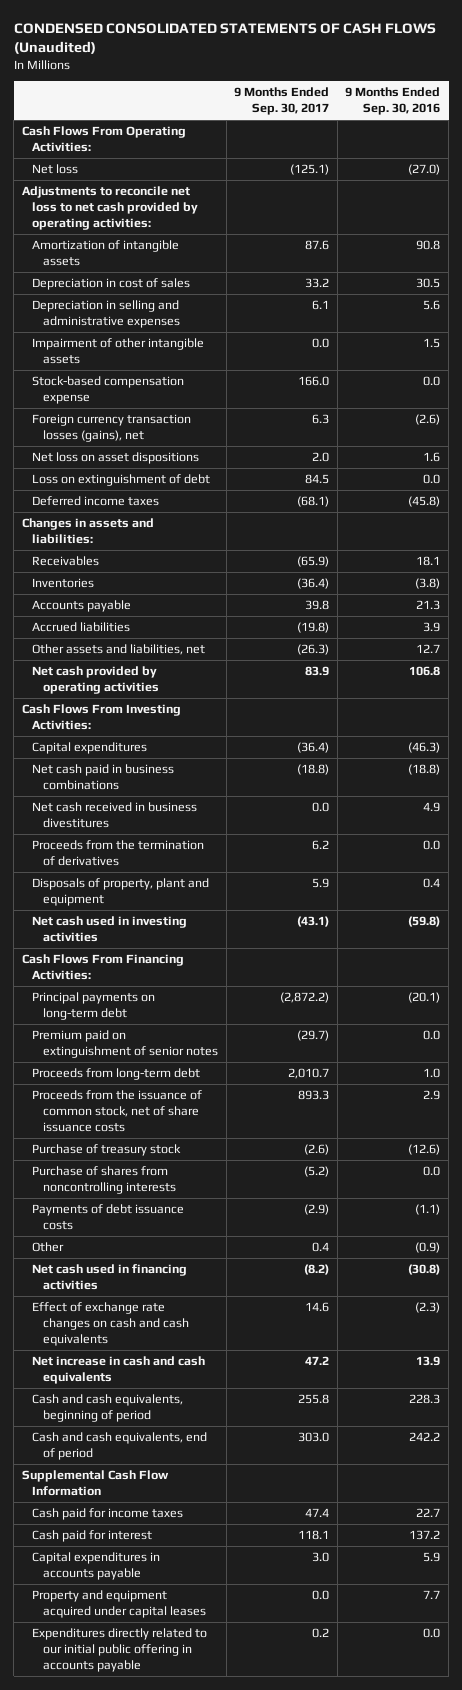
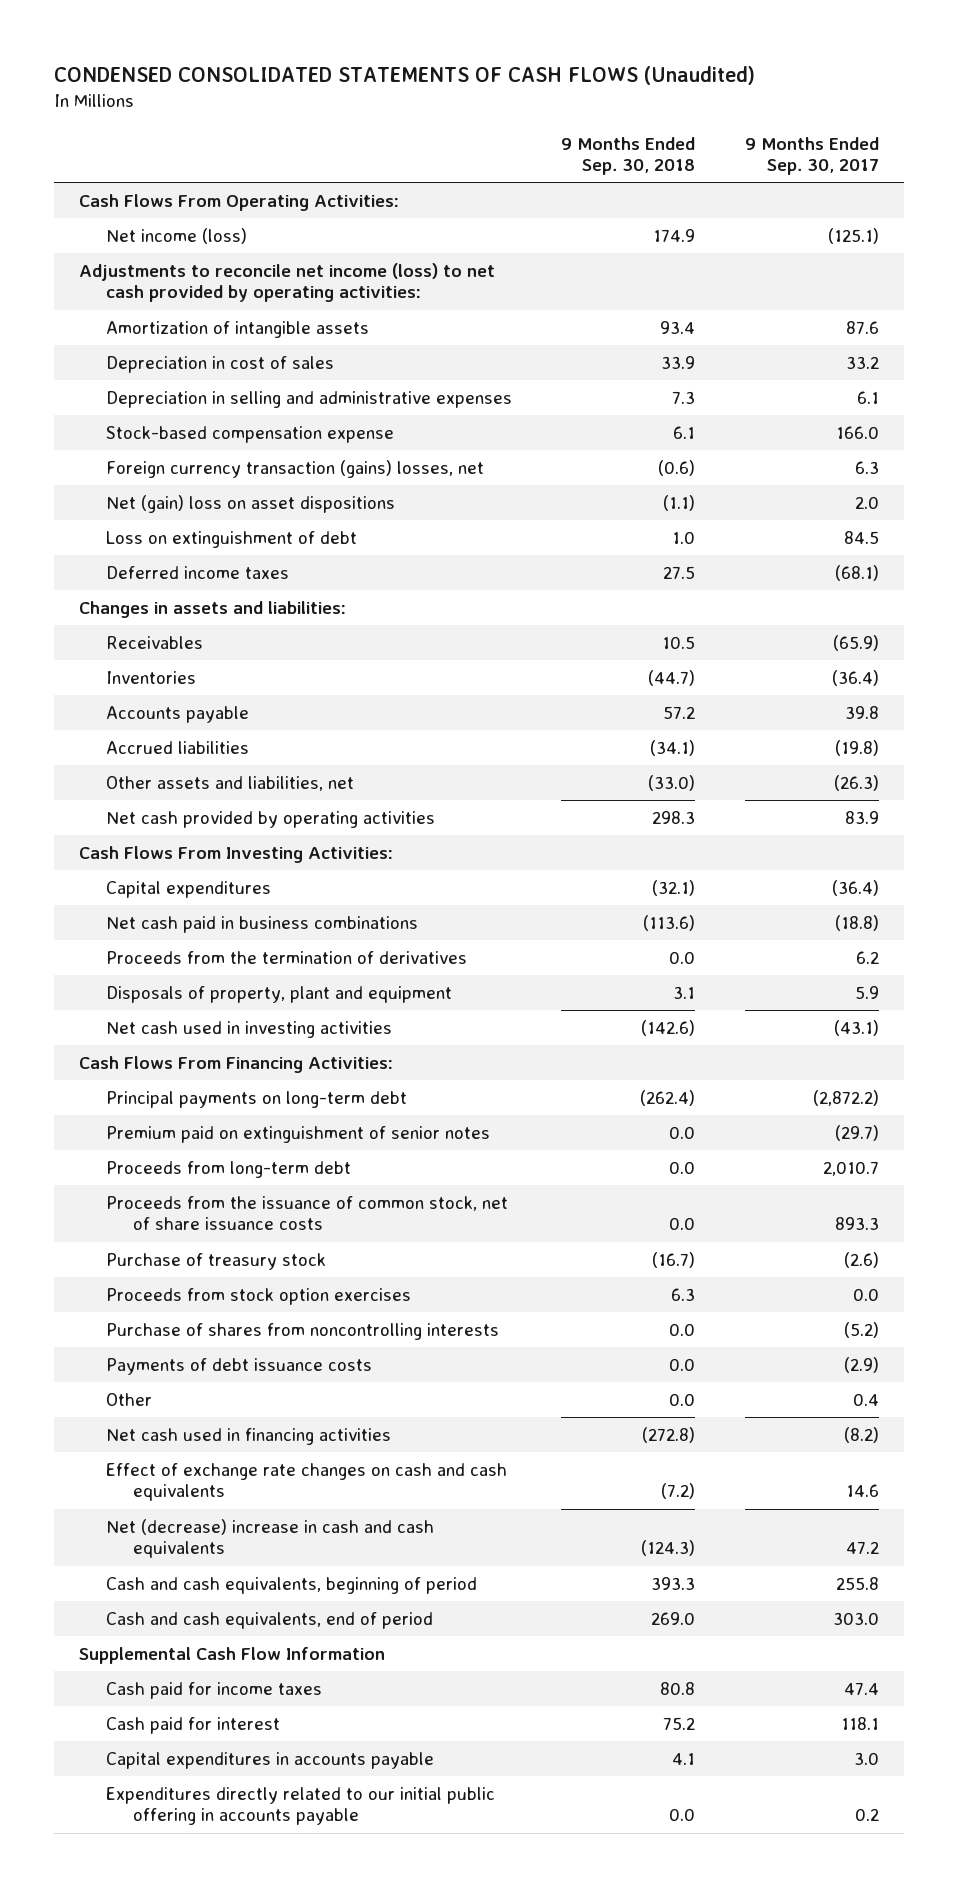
[345,87,441,116] 9 Months Ended Sep. 30, 2016 -> none
none -> [561,136,696,176] 9 Months Ended Sep. 30, 2018
[32,164,79,175] Net loss -> [106,227,248,244] Net income (loss)
[21,186,199,230] Adjustments to reconcile net loss to net cash provided by operating activities: -> [78,262,495,303] Adjustments to reconcile net income (loss) to net cash provided by operating activities:
[32,338,205,364] Impairment of other intangible assets -> none
[32,414,192,442] Foreign currency transaction losses (gains), net -> [106,459,485,478] Foreign currency transaction (gains) losses, net
[32,452,200,465] Net loss on asset dispositions -> [106,494,396,513] Net (gain) loss on asset dispositions
[32,802,198,828] Net cash received in business divestitures -> none
none -> [106,1287,412,1305] Proceeds from stock option exercises
[32,1356,206,1384] Net increase in cash and cash equivalents -> [106,1518,435,1559] Net (decrease) increase in cash and cash equivalents
[32,1590,206,1618] Property and equipment acquired under capital leases -> none

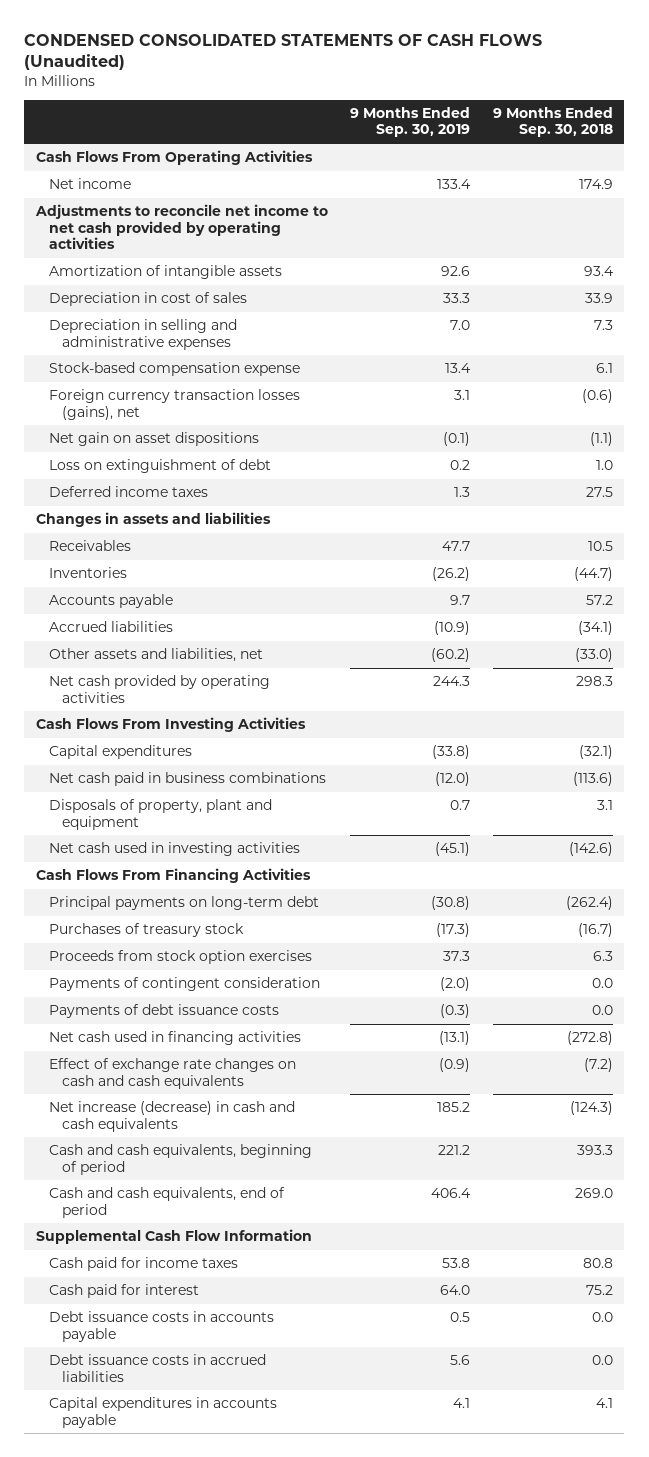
[744,136,879,176] 9 Months Ended Sep. 30, 2017 -> none
none -> [350,106,471,138] 9 Months Ended Sep. 30, 2019
[78,193,399,211] Cash Flows From Operating Activities: -> [35,150,313,166] Cash Flows From Operating Activities
[106,227,248,244] Net income (loss) -> [48,178,131,190] Net income
[78,262,495,303] Adjustments to reconcile net income (loss) to net cash provided by operating activities: -> [34,204,328,250] Adjustments to reconcile net income to net cash provided by operating activities
[106,459,485,478] Foreign currency transaction (gains) losses, net -> [48,389,300,420] Foreign currency transaction losses (gains), net
[106,494,396,513] Net (gain) loss on asset dispositions -> [48,432,259,447] Net gain on asset dispositions
[78,600,346,618] Changes in assets and liabilities: -> [35,512,271,528] Changes in assets and liabilities
[78,845,393,863] Cash Flows From Investing Activities: -> [35,717,306,733] Cash Flows From Investing Activities
[106,950,468,964] Proceeds from the termination of derivatives -> none
[78,1055,393,1073] Cash Flows From Financing Activities: -> [35,868,311,884] Cash Flows From Financing Activities
[106,1125,491,1143] Premium paid on extinguishment of senior notes -> none
[106,1160,352,1178] Proceeds from long-term debt -> none
[106,1195,509,1231] Proceeds from the issuance of common stock, net of share issuance costs -> none
[106,1252,327,1270] Purchase of treasury stock -> [48,923,244,938] Purchases of treasury stock
[106,1322,500,1340] Purchase of shares from noncontrolling interests -> none
none -> [48,977,320,992] Payments of contingent consideration
[106,1392,153,1406] Other -> none
[106,1518,435,1559] Net (decrease) increase in cash and cash equivalents -> [48,1101,295,1132] Net increase (decrease) in cash and cash equivalents
none -> [48,1311,274,1342] Debt issuance costs in accounts payable
none -> [48,1354,266,1382] Debt issuance costs in accrued liabilities
[106,1786,496,1826] Expenditures directly related to our initial public offering in accounts payable -> none

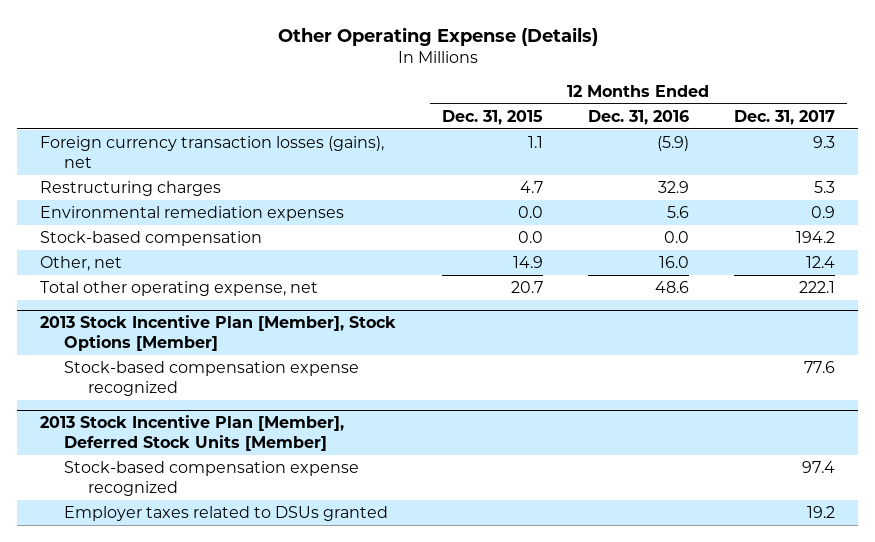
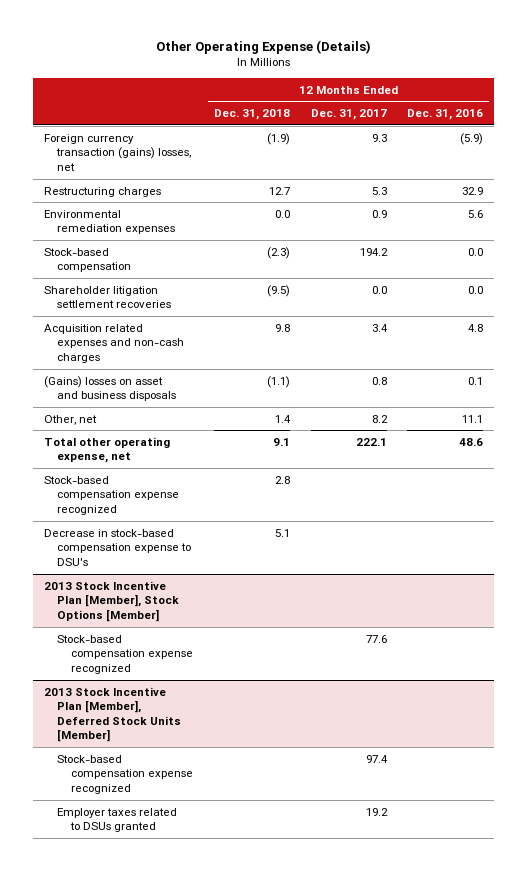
[441,109,543,125] Dec. 31, 2015 -> none
none -> [213,109,290,121] Dec. 31, 2018
[40,136,385,169] Foreign currency transaction losses (gains), net -> [43,133,192,171] Foreign currency transaction (gains) losses, net
none -> [43,285,172,309] Shareholder litigation settlement recoveries
none -> [43,323,185,363] Acquisition related expenses and non-cash charges
none -> [43,375,177,402] (Gains) losses on asset and business disposals
[658,256,689,269] 16.0 -> [462,414,484,423] 11.1
[806,256,836,269] 12.4 -> [371,414,388,423] 8.2
none -> [43,475,180,515] Stock-based compensation expense recognized
none -> [43,528,192,566] Decrease in stock-based compensation expense to DSU's

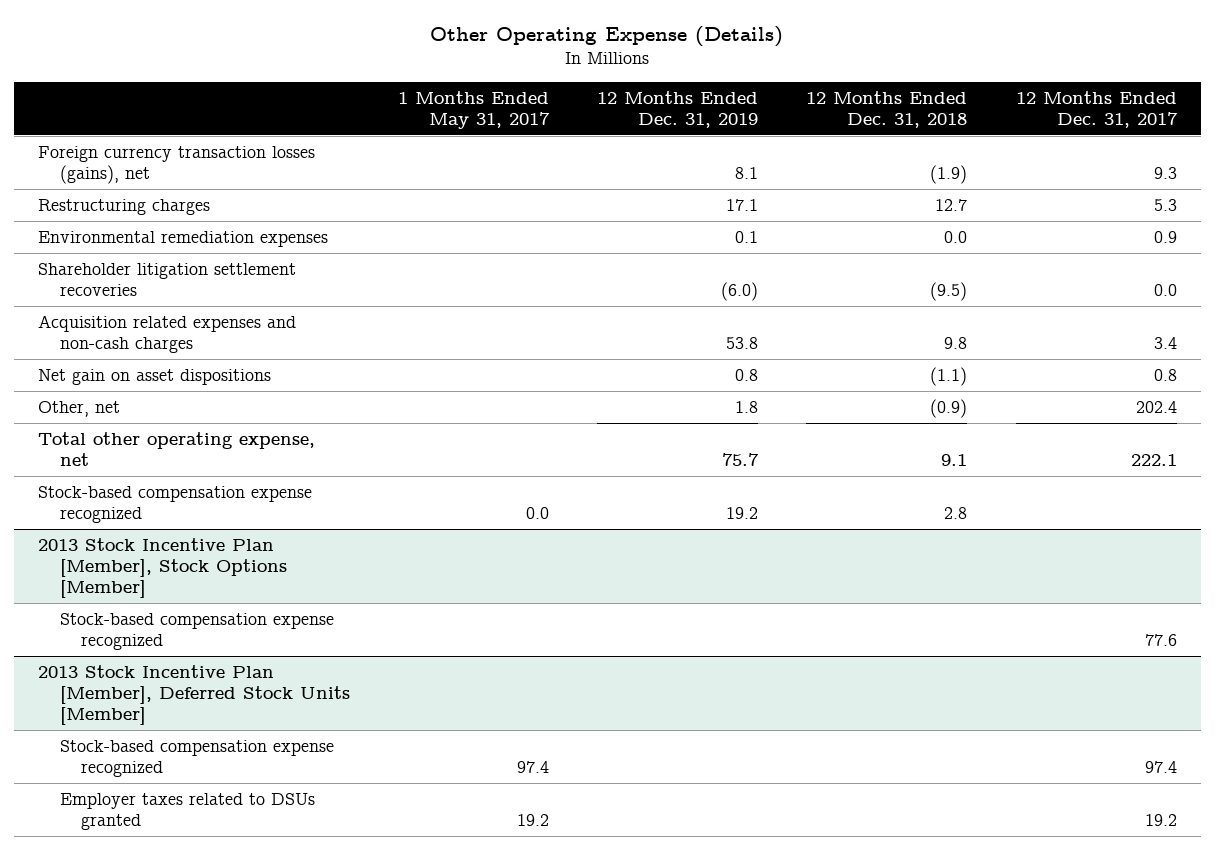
[407,109,484,121] Dec. 31, 2016 -> none
none -> [397,90,550,129] 1 Months Ended May 31, 2017
none -> [597,90,759,128] 12 Months Ended Dec. 31, 2019
[43,133,192,171] Foreign currency transaction (gains) losses, net -> [38,145,316,184] Foreign currency transaction losses (gains), net
[43,247,132,273] Stock-based compensation -> none
[43,375,177,402] (Gains) losses on asset and business disposals -> [38,368,272,385] Net gain on asset dispositions
[274,414,291,423] 1.4 -> [930,398,968,418] (0.9)
[371,414,388,423] 8.2 -> [1135,400,1177,413] 202.4
[43,528,192,566] Decrease in stock-based compensation expense to DSU's -> none

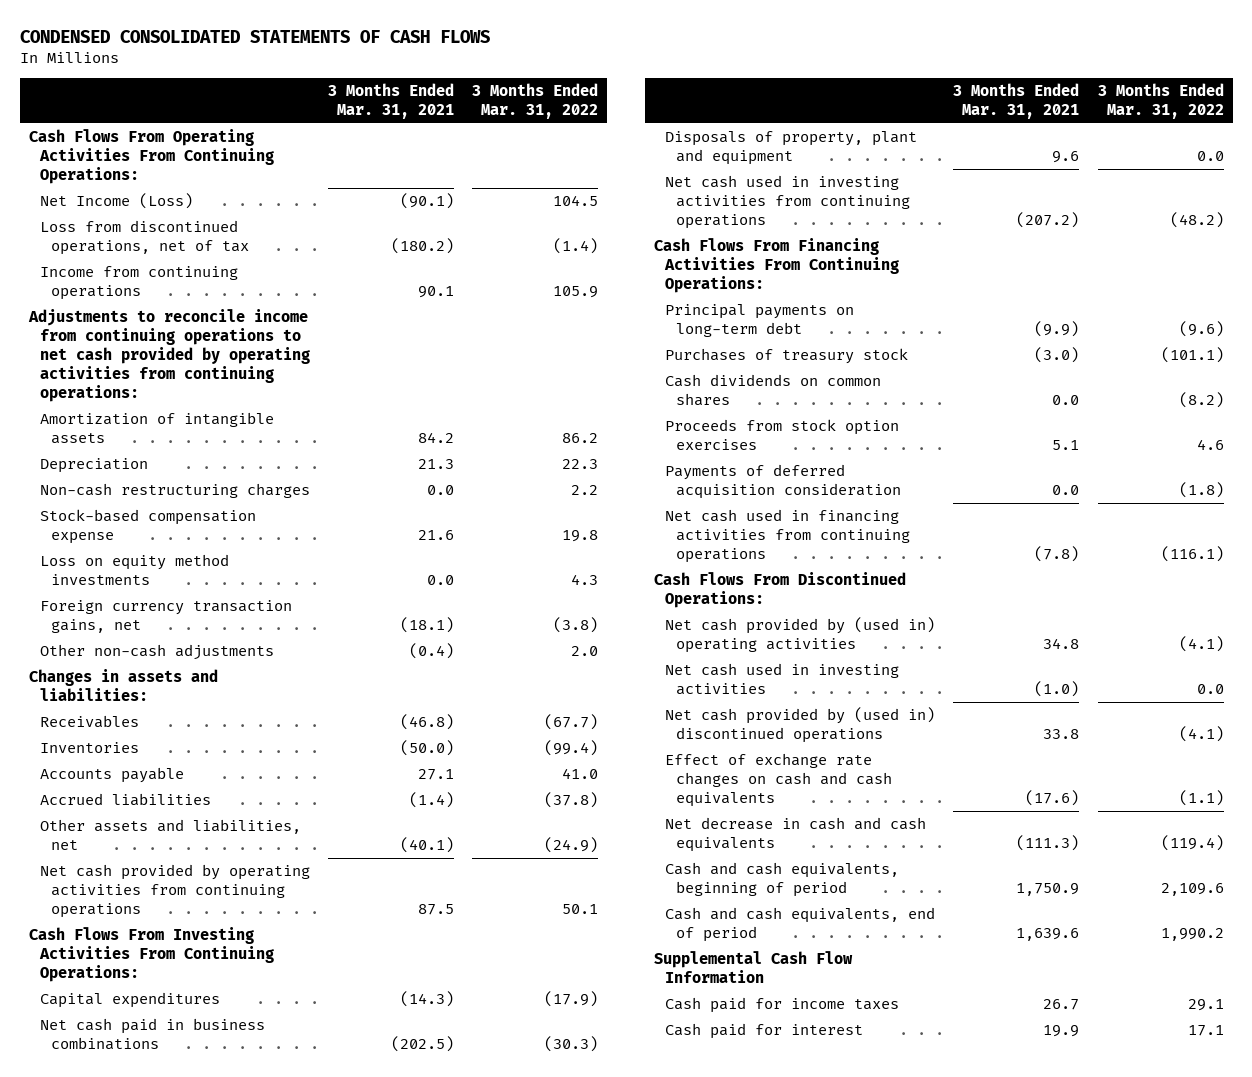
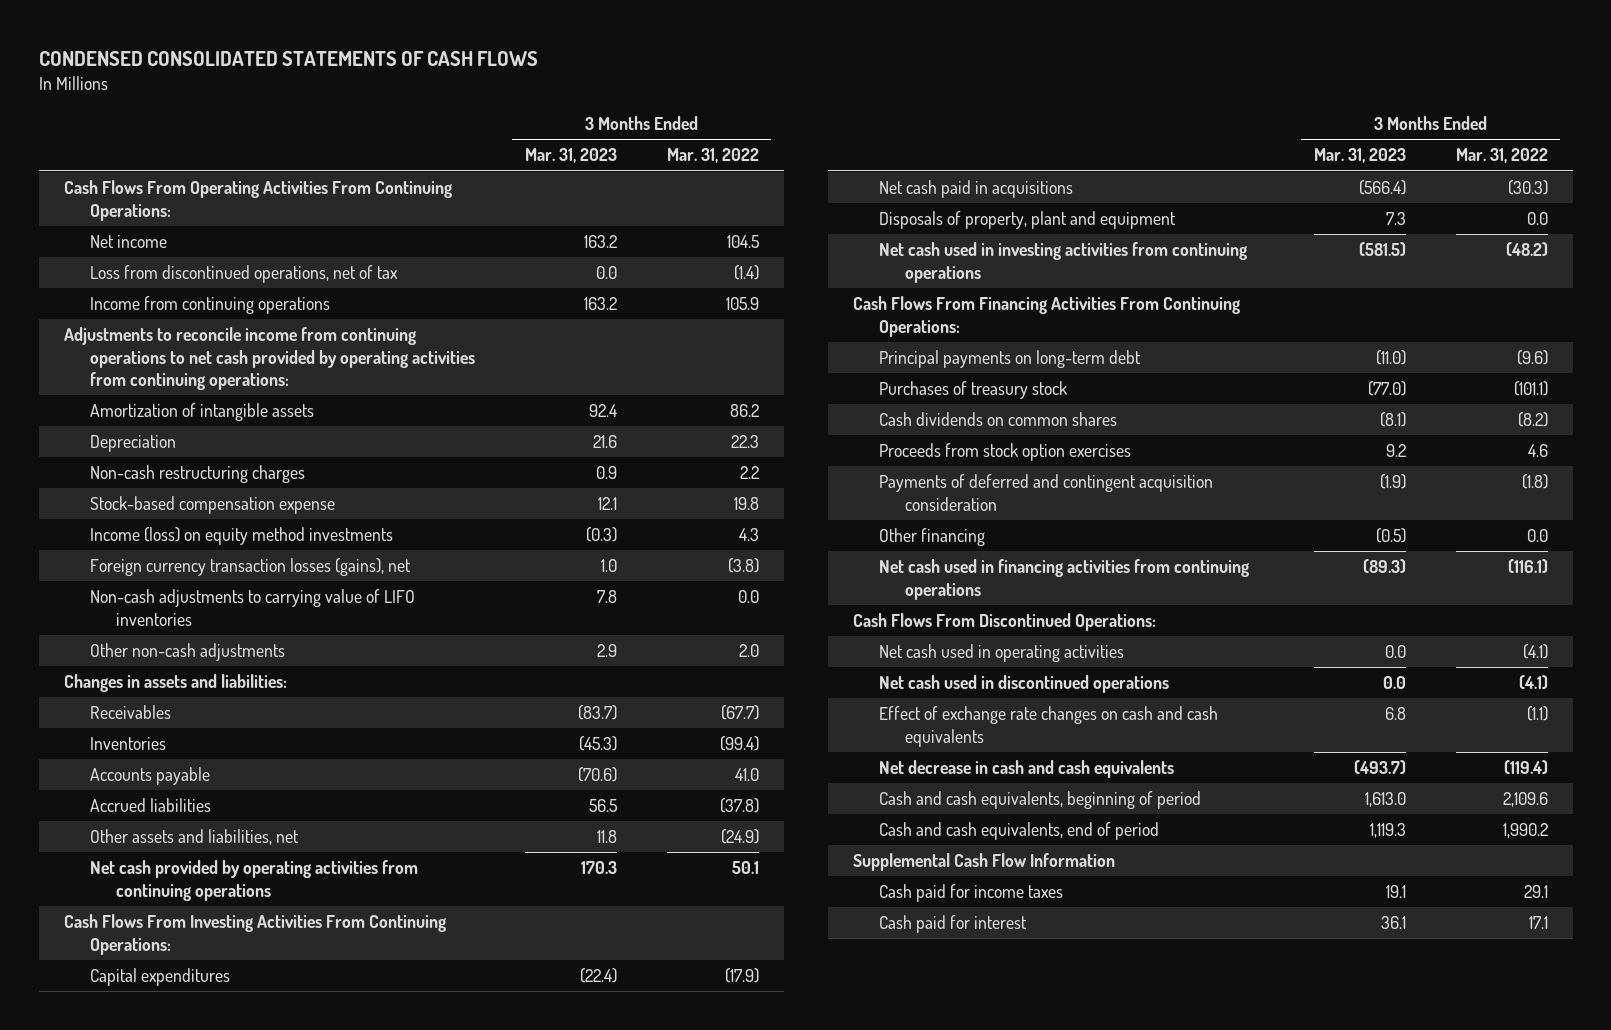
[328,83,455,120] 3 Months Ended Mar. 31, 2021 -> none
none -> [524,148,617,164] Mar. 31, 2023
[39,193,193,210] Net Income (Loss) -> [89,235,167,249] Net income
[39,554,229,586] Loss on equity method investments -> [89,527,393,546] Income (loss) on equity method investments
[39,600,292,634] Foreign currency transaction gains, net -> [89,558,411,577] Foreign currency transaction losses (gains), net
none -> [89,589,415,626] Non-cash adjustments to carrying value of LIFO inventories
[39,1018,265,1051] Net cash paid in business combinations -> [878,180,1073,199] Net cash paid in acquisitions
[664,464,901,500] Payments of deferred acquisition consideration -> [878,474,1213,511] Payments of deferred and contingent acquisition consideration
none -> [878,528,985,547] Other financing
[664,663,899,696] Net cash used in investing activities -> none
[664,617,935,654] Net cash provided by (used in) operating activities -> [878,644,1124,663] Net cash used in operating activities
[664,707,935,744] Net cash provided by (used in) discontinued operations -> [878,675,1169,694] Net cash used in discontinued operations

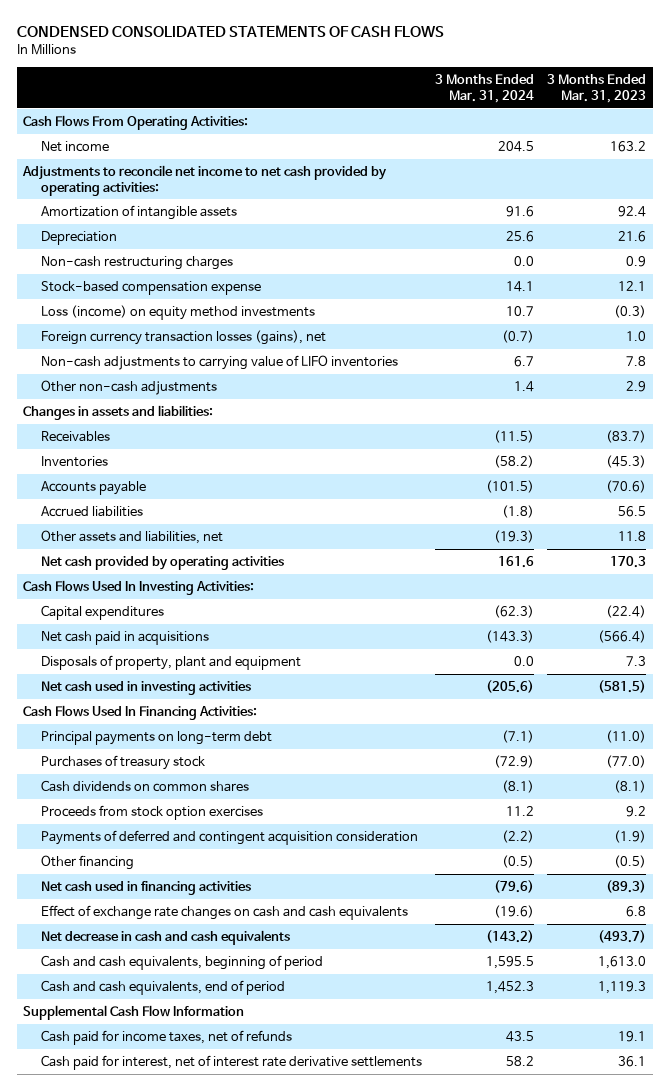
[666,148,759,164] Mar. 31, 2022 -> none
none -> [434,74,534,103] 3 Months Ended Mar. 31, 2024
[63,180,452,221] Cash Flows From Operating Activities From Continuing Operations: -> [23,115,249,131] Cash Flows From Operating Activities:
[89,265,398,284] Loss from discontinued operations, net of tax -> none
[89,296,330,315] Income from continuing operations -> none
[63,327,475,390] Adjustments to reconcile income from continuing operations to net cash provided by operating activities from continuing operations: -> [22,165,388,196] Adjustments to reconcile net income to net cash provided by operating activities:
[89,527,393,546] Income (loss) on equity method investments -> [40,305,315,321] Loss (income) on equity method investments
[89,860,418,901] Net cash provided by operating activities from continuing operations -> [40,556,284,571] Net cash provided by operating activities
[63,914,446,955] Cash Flows From Investing Activities From Continuing Operations: -> [23,580,255,596] Cash Flows Used In Investing Activities:
[878,242,1247,283] Net cash used in investing activities from continuing operations -> [40,681,251,696] Net cash used in investing activities
[852,296,1240,337] Cash Flows From Financing Activities From Continuing Operations: -> [23,705,258,721] Cash Flows Used In Financing Activities:
[852,613,1156,632] Cash Flows From Discontinued Operations: -> none
[878,644,1124,663] Net cash used in operating activities -> none
[878,675,1169,694] Net cash used in discontinued operations -> none
[878,559,1249,600] Net cash used in financing activities from continuing operations -> [40,881,251,896] Net cash used in financing activities
[878,884,1063,903] Cash paid for income taxes -> [40,1030,292,1046] Cash paid for income taxes, net of refunds
[878,915,1027,934] Cash paid for interest -> [40,1055,422,1071] Cash paid for interest, net of interest rate derivative settlements

